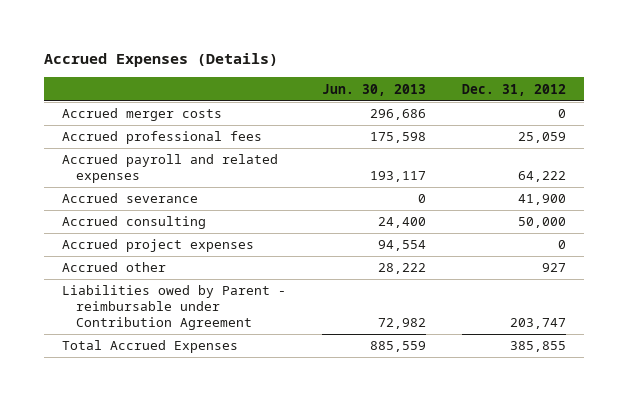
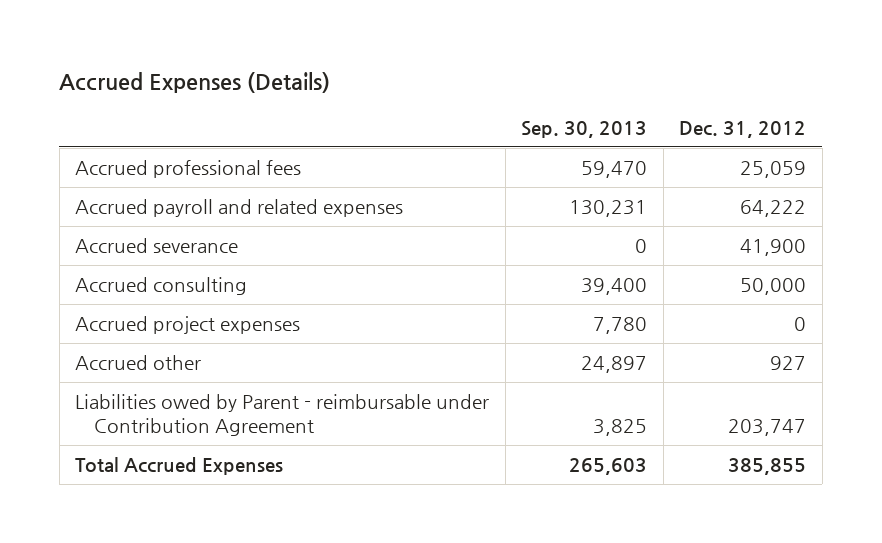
[321,83,426,96] Jun. 30, 2013 -> none
none -> [521,120,648,138] Sep. 30, 2013
[61,108,222,122] Accrued merger costs -> none

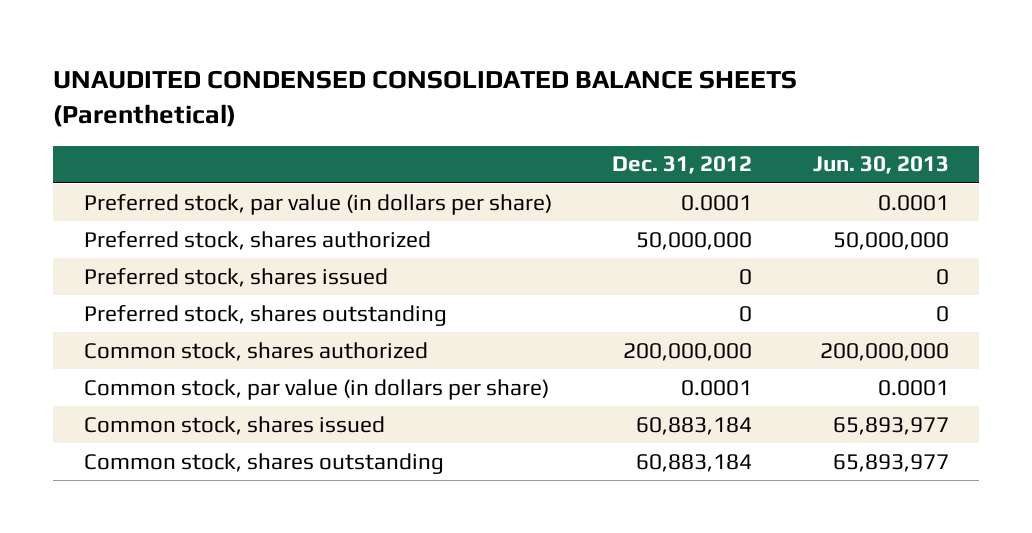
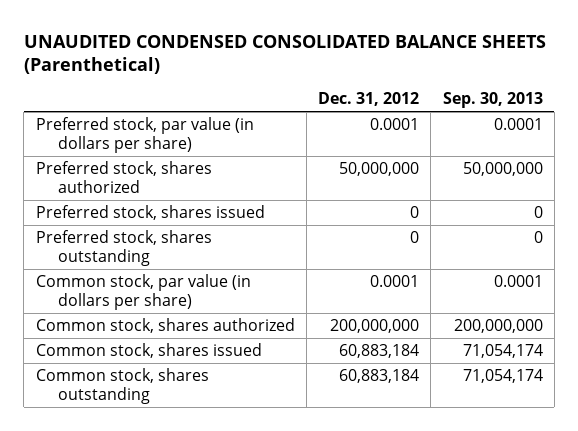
[812,156,949,175] Jun. 30, 2013 -> none
none -> [442,92,543,109] Sep. 30, 2013
[83,341,428,361] Common stock, shares authorized -> [35,317,295,333] Common stock, shares authorized

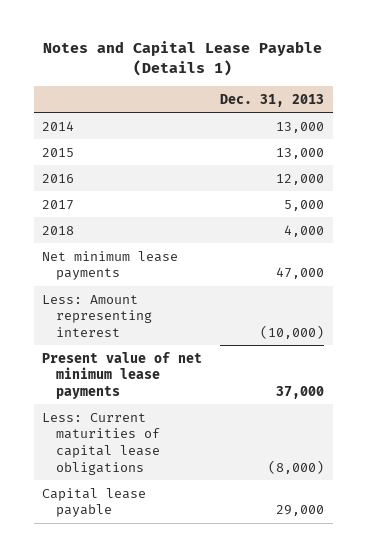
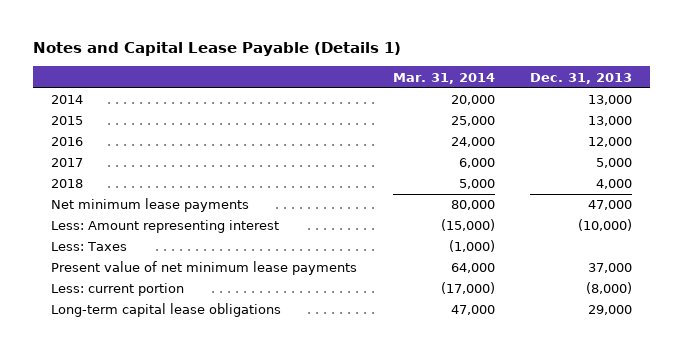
none -> [392,72,495,84] Mar. 31, 2014
none -> [50,242,127,252] Less: Taxes
[42,412,161,475] Less: Current maturities of capital lease obligations -> [50,283,184,297] Less: current portion
[42,487,147,518] Capital lease payable -> [50,303,281,318] Long-term capital lease obligations

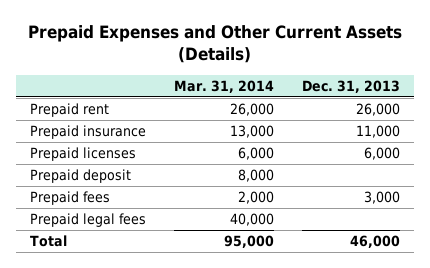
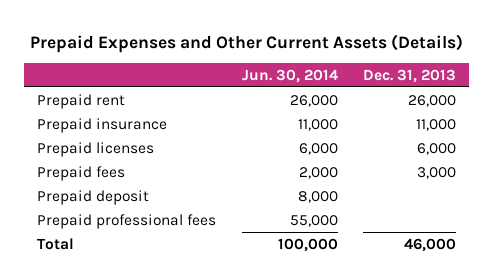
[174,79,275,93] Mar. 31, 2014 -> none
none -> [241,68,338,83] Jun. 30, 2014
[30,169,132,184] Prepaid deposit -> [36,189,149,205] Prepaid deposit
[30,213,147,228] Prepaid legal fees -> [36,213,216,229] Prepaid professional fees

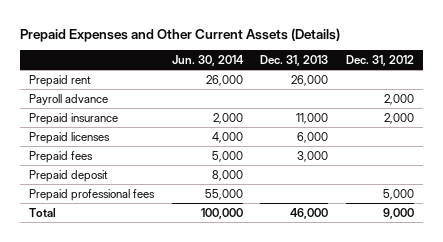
none -> [346,55,415,67] Dec. 31, 2012
none -> [29,93,109,105] Payroll advance
[297,118,338,131] 11,000 -> [212,112,243,124] 2,000
[298,142,338,155] 6,000 -> [211,131,243,143] 4,000
[298,166,338,179] 2,000 -> [211,150,243,162] 5,000

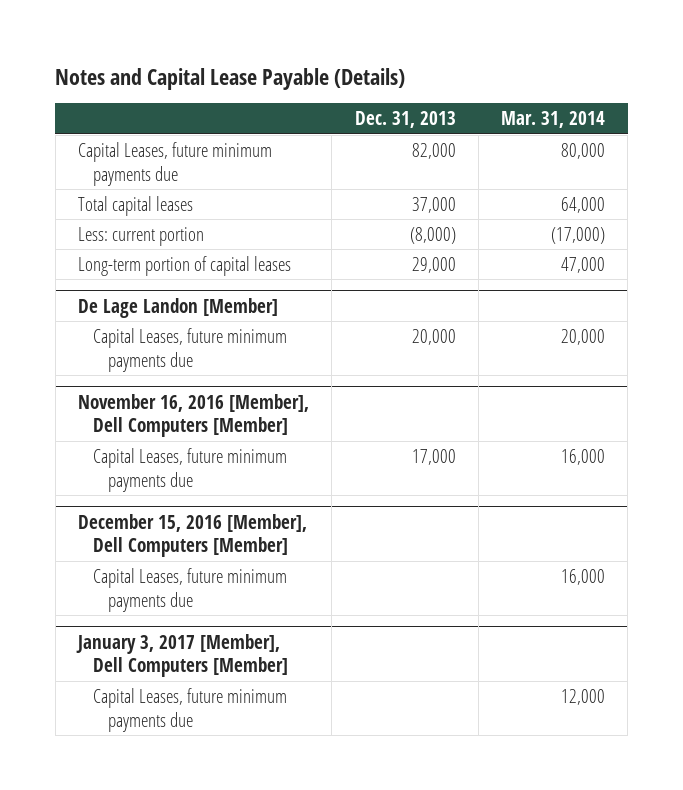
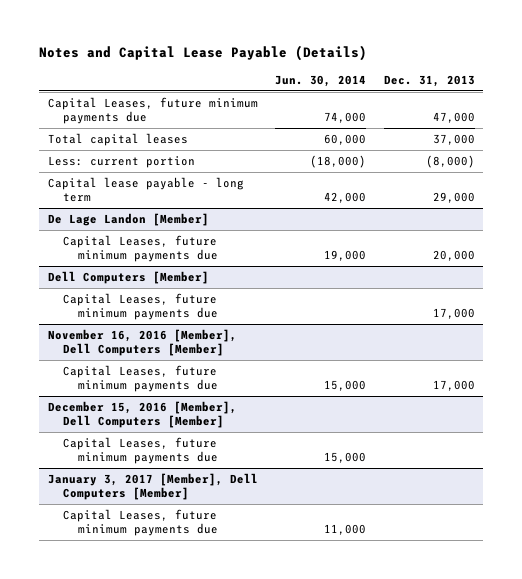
[501,111,606,129] Mar. 31, 2014 -> none
none -> [275,74,367,87] Jun. 30, 2014
[411,142,456,159] 82,000 -> [432,111,475,123] 47,000
[78,255,292,276] Long-term portion of capital leases -> [47,177,244,202] Capital lease payable - long term
none -> [47,271,209,285] Dell Computers [Member]
none -> [62,293,219,320] Capital Leases, future minimum payments due

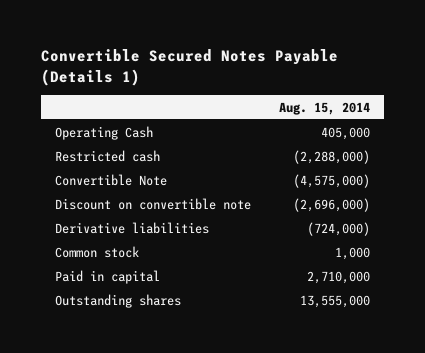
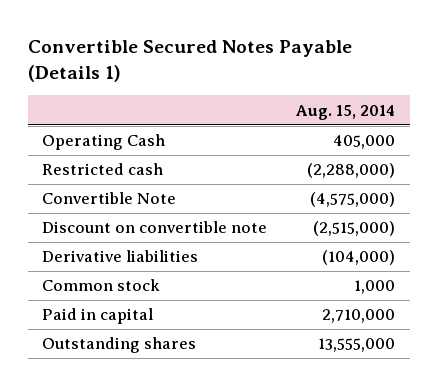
[293,197,371,212] (2,696,000) -> [313,221,396,237] (2,515,000)
[307,221,371,236] (724,000) -> [322,250,396,266] (104,000)

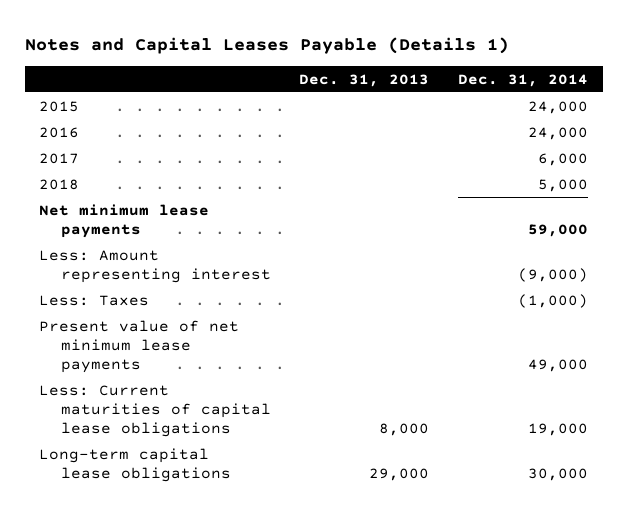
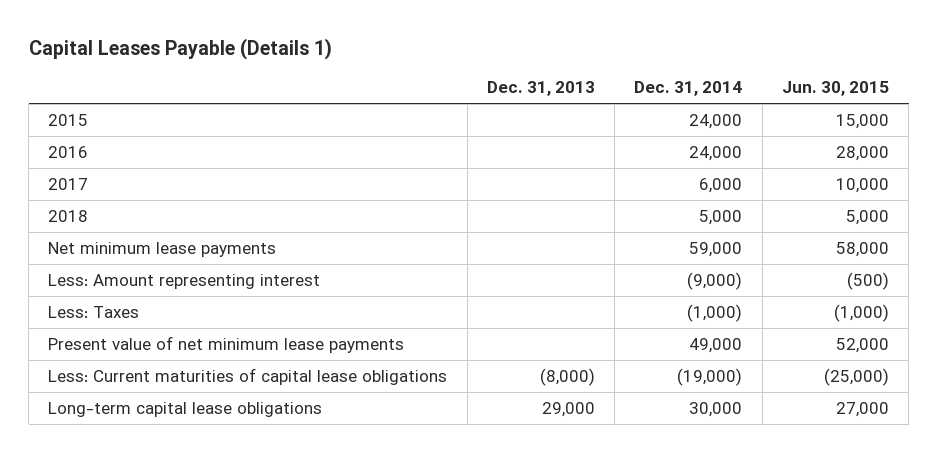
[24,36,509,54] Notes and Capital Leases Payable (Details 1) -> [28,37,332,60] Capital Leases Payable (Details 1)
none -> [781,81,889,97] Jun. 30, 2015
[379,422,430,436] 8,000 -> [539,367,595,386] (8,000)
[528,422,589,436] 19,000 -> [677,367,743,386] (19,000)

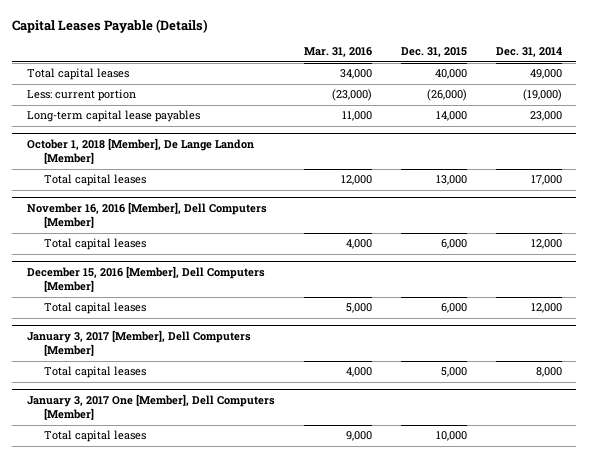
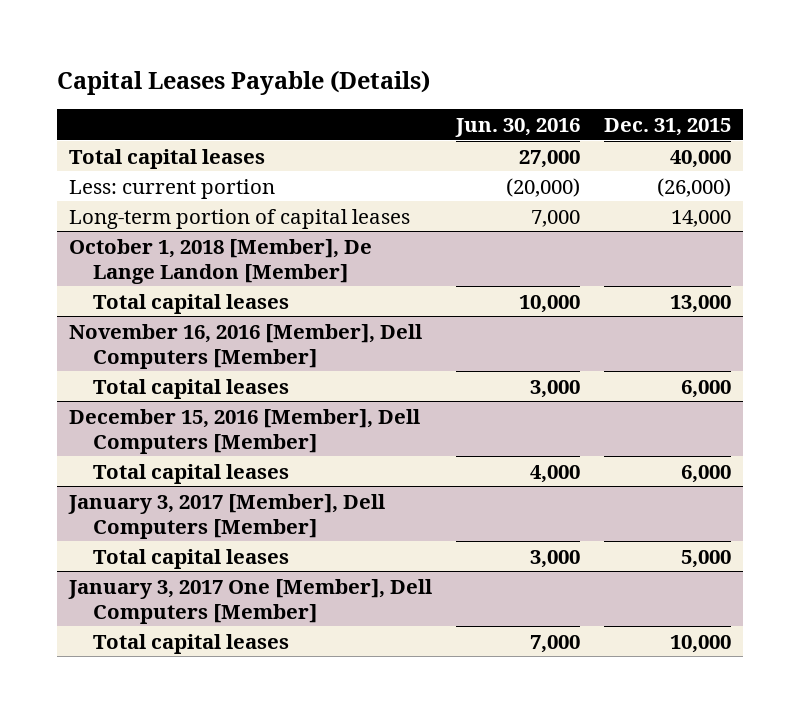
[303,47,372,58] Mar. 31, 2016 -> none
[495,47,562,58] Dec. 31, 2014 -> none
none -> [454,117,580,137] Jun. 30, 2016
[26,110,200,123] Long-term capital lease payables -> [68,208,410,229] Long-term portion of capital leases

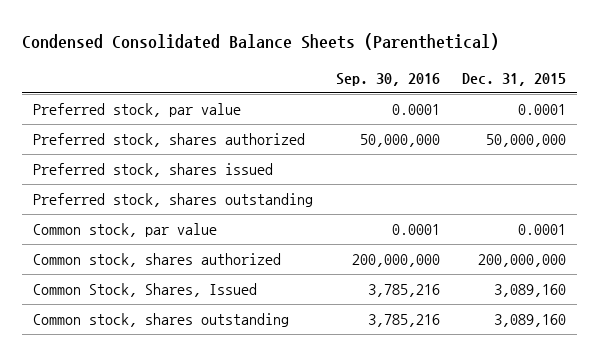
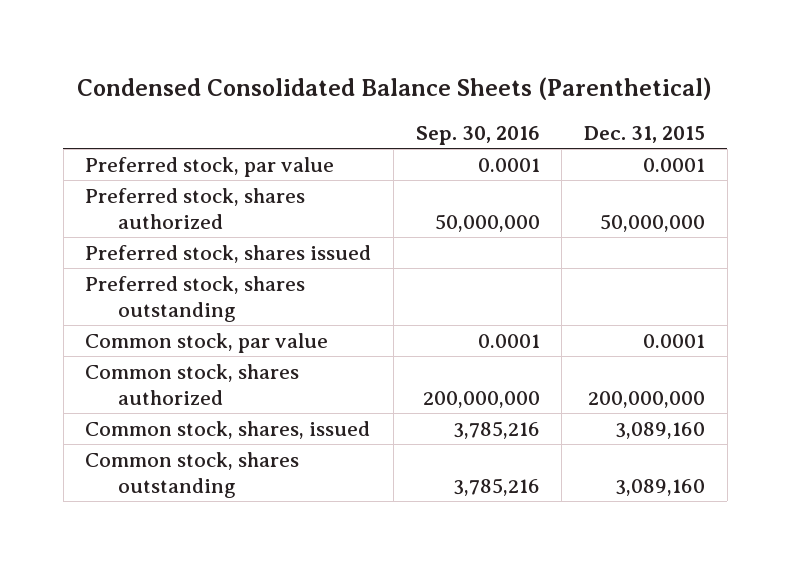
[33,283,258,298] Common Stock, Shares, Issued -> [85,420,371,439] Common stock, shares, issued

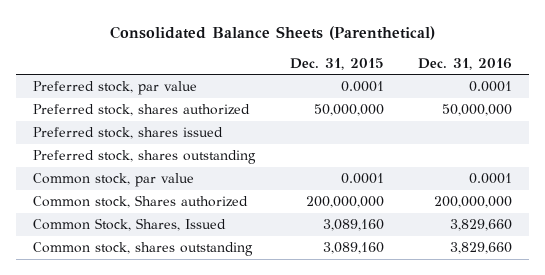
[77,77,713,101] Condensed Consolidated Balance Sheets (Parenthetical) -> [109,25,435,40] Consolidated Balance Sheets (Parenthetical)
[415,126,540,146] Sep. 30, 2016 -> none
none -> [418,57,513,70] Dec. 31, 2016
[85,363,300,405] Common stock, shares authorized -> [32,195,248,209] Common stock, Shares authorized
[85,420,371,439] Common stock, shares, issued -> [32,218,226,232] Common Stock, Shares, Issued

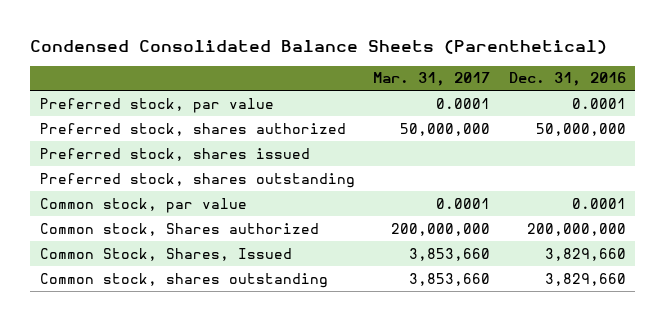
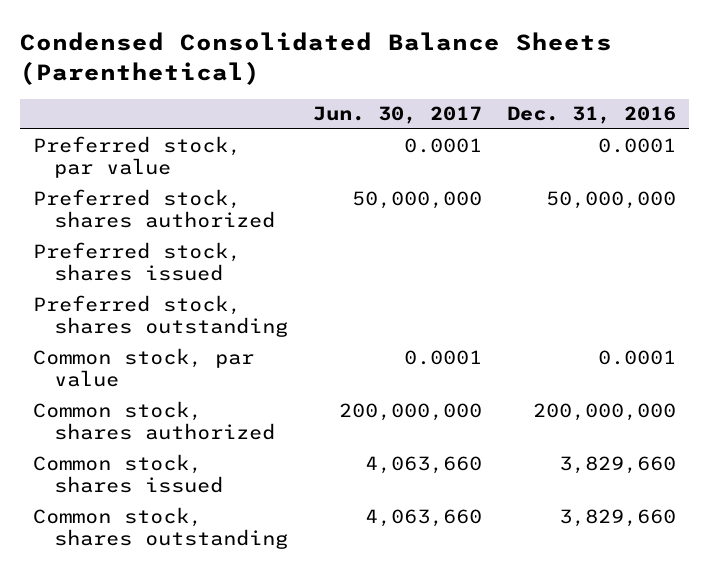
[373,72,491,87] Mar. 31, 2017 -> none
none -> [313,106,483,125] Jun. 30, 2017
[39,222,319,236] Common stock, Shares authorized -> [32,400,276,441] Common stock, shares authorized
[39,247,292,261] Common Stock, Shares, Issued -> [32,453,224,494] Common stock, shares issued

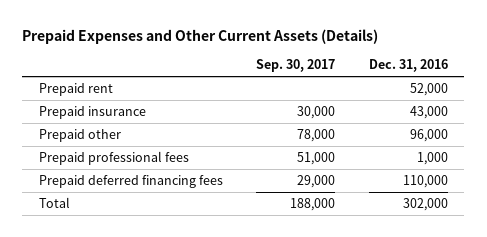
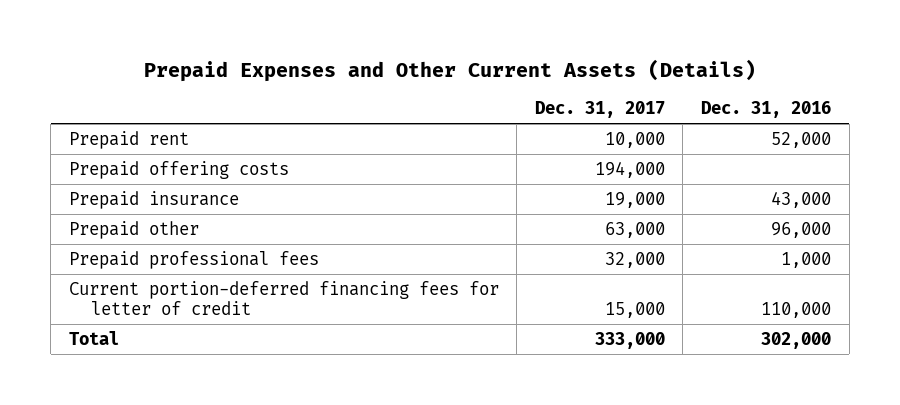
[256,59,336,73] Sep. 30, 2017 -> none
none -> [534,101,665,119] Dec. 31, 2017
none -> [68,160,289,179] Prepaid offering costs
[39,174,224,188] Prepaid deferred financing fees -> none
none -> [68,280,499,315] Current portion-deferred financing fees for letter of credit

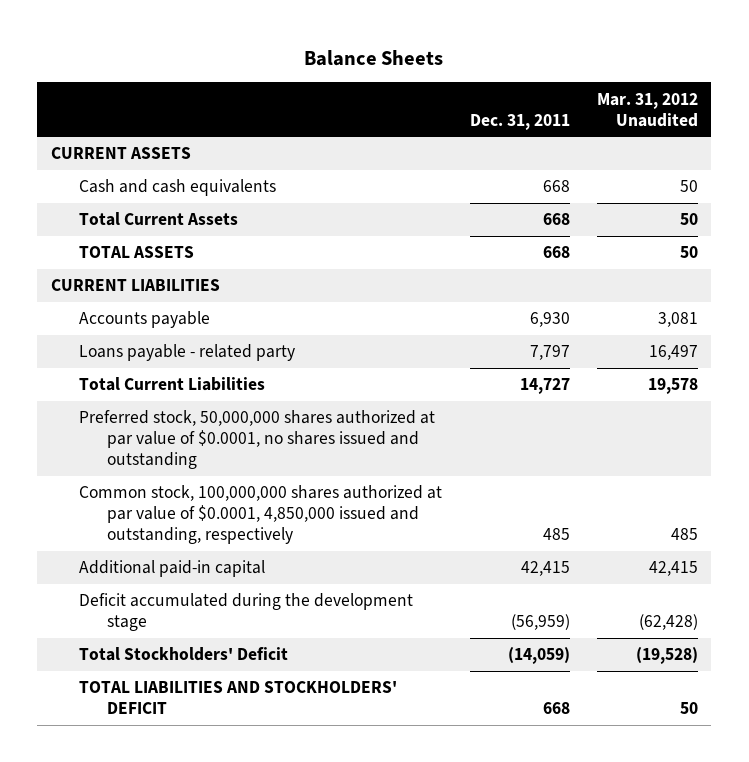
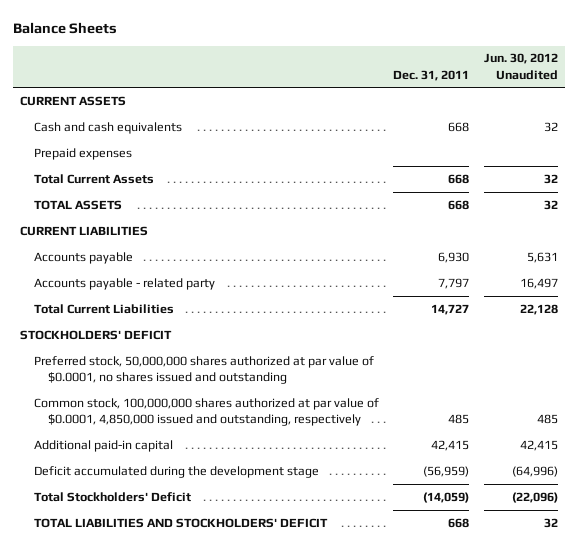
[596,92,698,127] Mar. 31, 2012 Unaudited -> none
none -> [483,53,558,80] Jun. 30, 2012 Unaudited
none -> [34,147,133,160] Prepaid expenses
[79,344,296,362] Loans payable - related party -> [34,277,216,290] Accounts payable - related party
none -> [20,329,173,340] STOCKHOLDERS' DEFICIT

